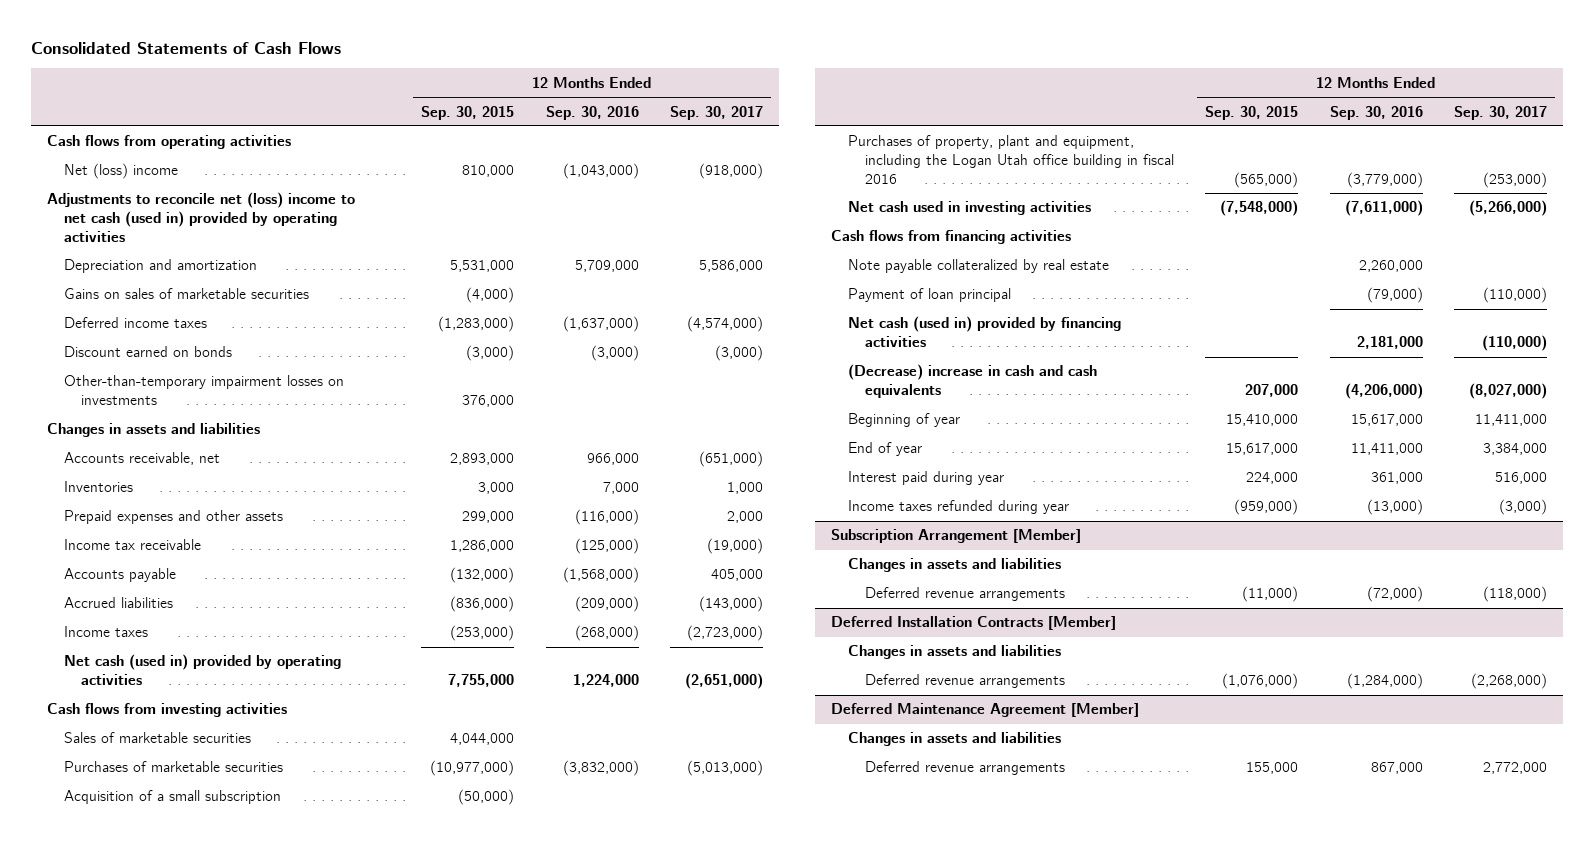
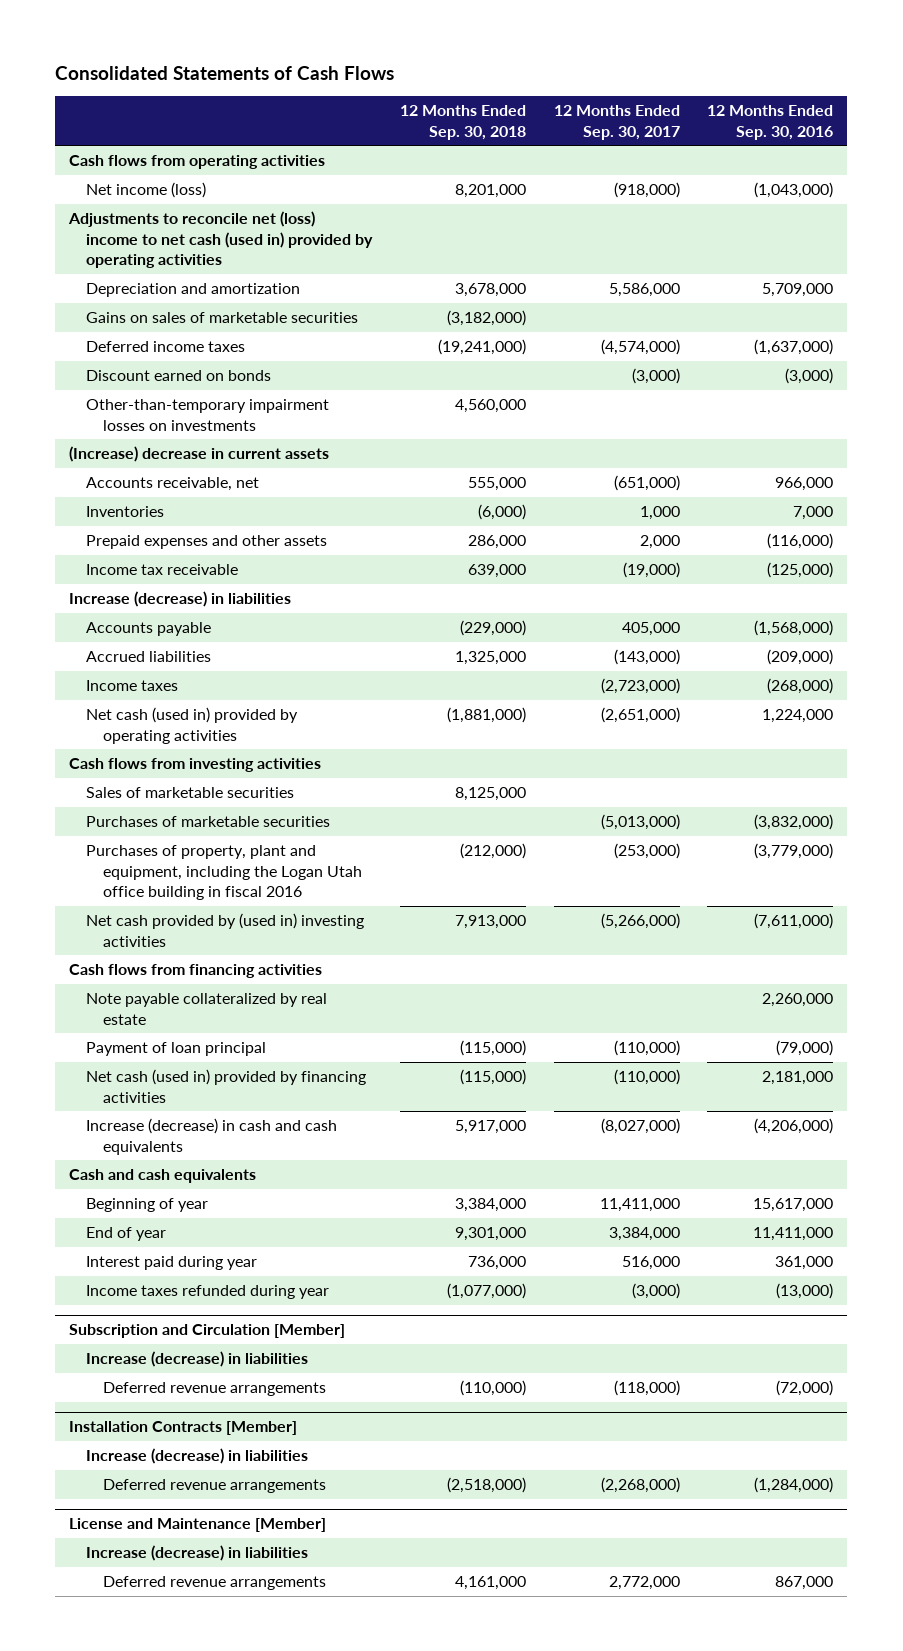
[421,105,515,120] Sep. 30, 2015 -> none
none -> [399,105,526,140] 12 Months Ended Sep. 30, 2018
[63,163,178,180] Net (loss) income -> [85,182,206,199] Net income (loss)
[47,423,261,438] Changes in assets and liabilities -> none
none -> [69,446,330,463] (Increase) decrease in current assets
none -> [69,591,292,608] Increase (decrease) in liabilities
[63,790,281,805] Acquisition of a small subscription -> none
[847,201,1091,216] Net cash used in investing activities -> [85,913,364,947] Net cash provided by (used in) investing activities
[847,364,1097,399] (Decrease) increase in cash and cash equivalents -> [85,1118,337,1155] Increase (decrease) in cash and cash equivalents
none -> [69,1169,257,1184] Cash and cash equivalents
[830,529,1081,544] Subscription Arrangement [Member] -> none
[847,558,1061,573] Changes in assets and liabilities -> none
none -> [69,1324,346,1339] Subscription and Circulation [Member]
none -> [85,1351,308,1368] Increase (decrease) in liabilities
[847,645,1061,660] Changes in assets and liabilities -> none
[830,616,1116,631] Deferred Installation Contracts [Member] -> [69,1421,298,1436] Installation Contracts [Member]
none -> [85,1448,308,1465] Increase (decrease) in liabilities
[830,703,1139,718] Deferred Maintenance Agreement [Member] -> none
[847,732,1061,747] Changes in assets and liabilities -> none
none -> [69,1518,327,1533] License and Maintenance [Member]
none -> [85,1545,308,1562] Increase (decrease) in liabilities

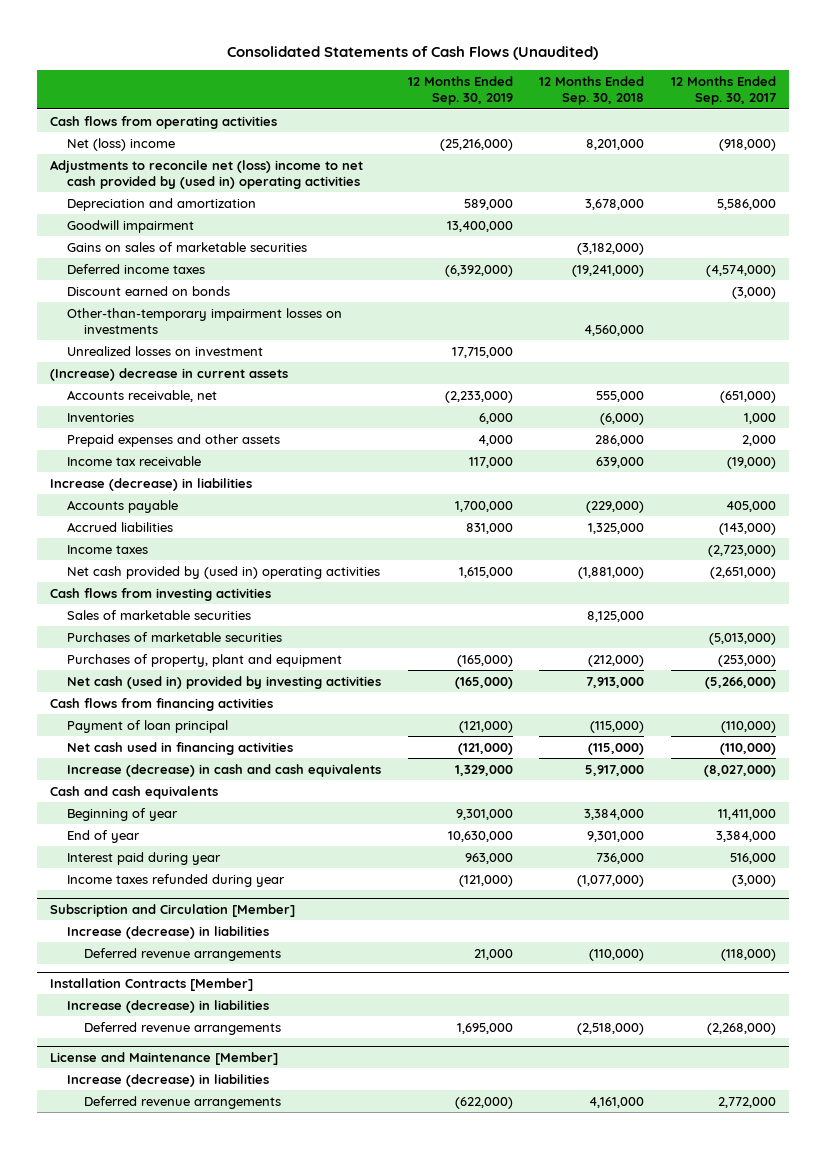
[55,66,395,81] Consolidated Statements of Cash Flows -> [226,46,598,61] Consolidated Statements of Cash Flows (Unaudited)
[707,105,834,140] 12 Months Ended Sep. 30, 2016 -> none
none -> [407,75,513,106] 12 Months Ended Sep. 30, 2019
[85,182,206,199] Net income (loss) -> [66,137,175,151] Net (loss) income
[68,211,373,269] Adjustments to reconcile net (loss) income to net cash (used in) provided by operating activities -> [49,159,363,190] Adjustments to reconcile net (loss) income to net cash provided by (used in) operating activities
none -> [66,219,194,233] Goodwill impairment
none -> [66,345,263,356] Unrealized losses on investment
[85,707,298,744] Net cash (used in) provided by operating activities -> [66,565,380,579] Net cash provided by (used in) operating activities
[85,845,362,901] Purchases of property, plant and equipment, including the Logan Utah office building in fiscal 2016 -> [66,653,342,667] Purchases of property, plant and equipment
[85,913,364,947] Net cash provided by (used in) investing activities -> [66,675,381,689] Net cash (used in) provided by investing activities
[85,993,327,1025] Note payable collateralized by real estate -> none
[85,1069,366,1103] Net cash (used in) provided by financing activities -> [66,741,293,755] Net cash used in financing activities

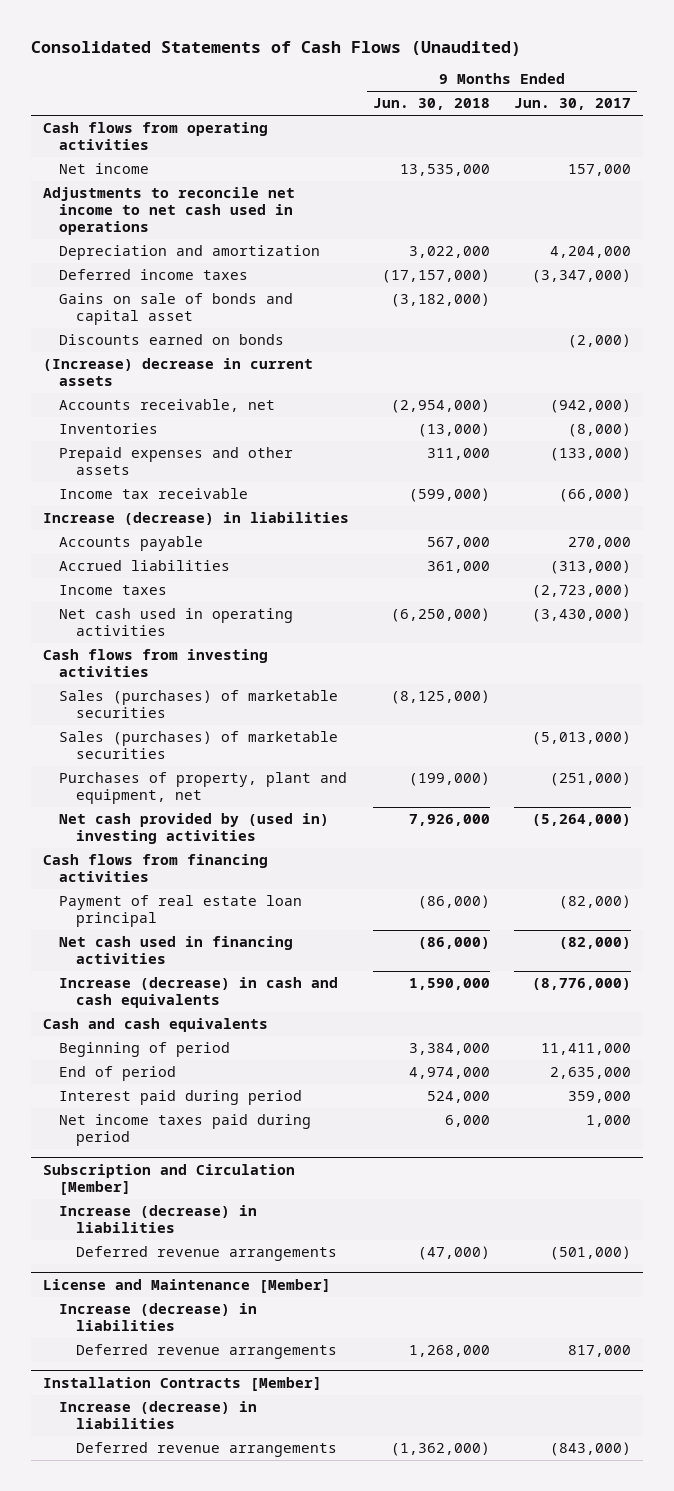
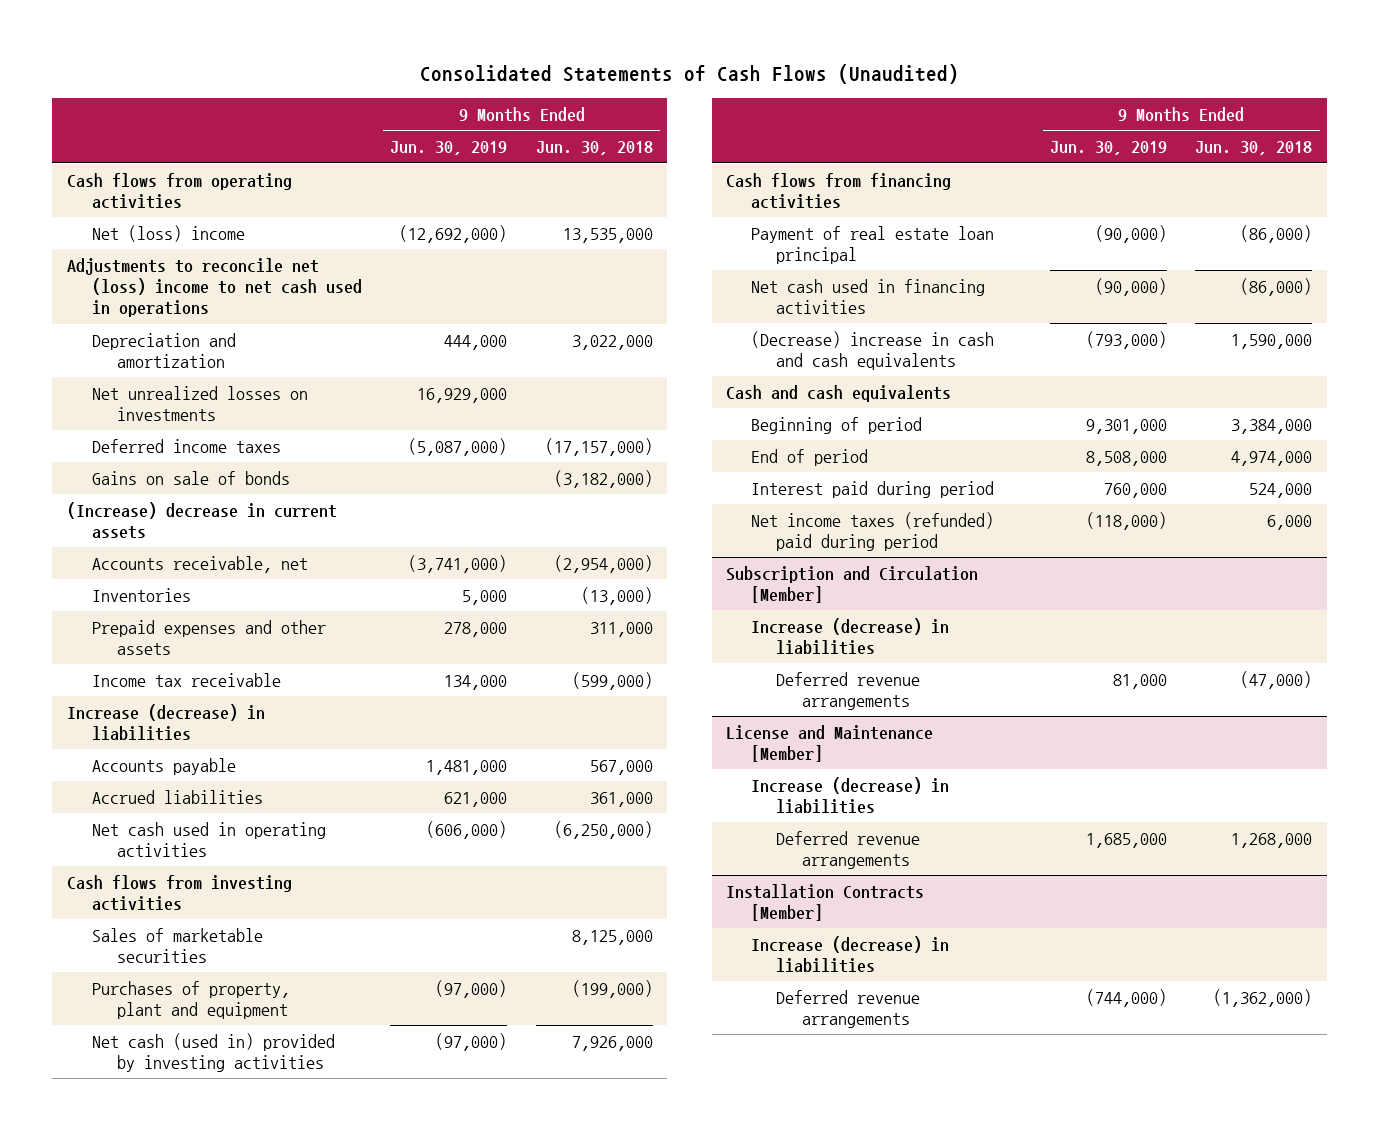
[514,98,632,111] Jun. 30, 2017 -> none
none -> [390,141,508,156] Jun. 30, 2019
[59,163,150,175] Net income -> [91,224,245,242] Net (loss) income
[42,187,295,236] Adjustments to reconcile net income to net cash used in operations -> [66,257,362,318] Adjustments to reconcile net (loss) income to net cash used in operations
none -> [91,385,308,422] Net unrealized losses on investments
[59,334,285,346] Discounts earned on bonds -> none
[59,293,294,326] Gains on sale of bonds and capital asset -> [91,470,290,485] Gains on sale of bonds
[59,585,168,596] Income taxes -> none
[59,731,339,760] Sales (purchases) of marketable securities -> none
[59,690,339,719] Sales (purchases) of marketable securities -> [91,927,263,964] Sales of marketable securities
[391,690,491,705] (8,125,000) -> [571,929,653,945] 8,125,000
[59,772,348,805] Purchases of property, plant and equipment, net -> [91,980,290,1020] Purchases of property, plant and equipment
[59,813,330,845] Net cash provided by (used in) investing activities -> [91,1032,335,1073] Net cash (used in) provided by investing activities
[59,977,339,1009] Increase (decrease) in cash and cash equivalents -> [751,330,995,371] (Decrease) increase in cash and cash equivalents
[59,1114,312,1147] Net income taxes paid during period -> [751,511,995,552] Net income taxes (refunded) paid during period

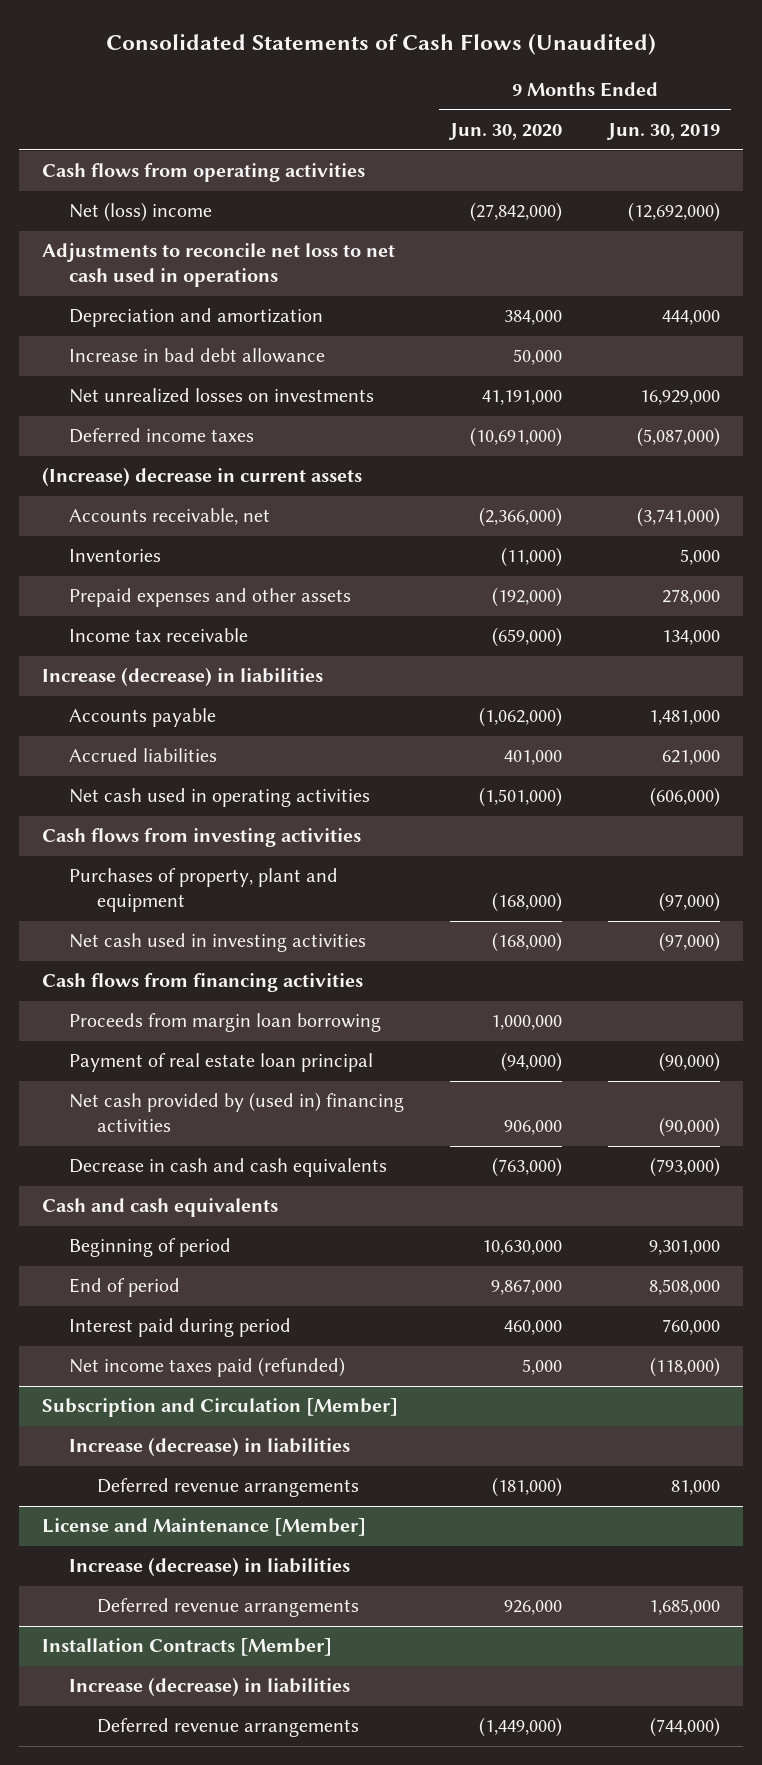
[535,141,653,156] Jun. 30, 2018 -> none
none -> [448,123,563,141] Jun. 30, 2020
[66,257,362,318] Adjustments to reconcile net (loss) income to net cash used in operations -> [42,243,396,288] Adjustments to reconcile net loss to net cash used in operations
none -> [69,348,326,364] Increase in bad debt allowance
[91,470,290,485] Gains on sale of bonds -> none
[91,927,263,964] Sales of marketable securities -> none
[91,1032,335,1073] Net cash (used in) provided by investing activities -> [69,933,367,953] Net cash used in investing activities
none -> [69,1013,382,1033] Proceeds from margin loan borrowing
[751,278,986,315] Net cash used in financing activities -> [69,1092,405,1133] Net cash provided by (used in) financing activities
[751,330,995,371] (Decrease) increase in cash and cash equivalents -> [69,1158,388,1178] Decrease in cash and cash equivalents
[751,511,995,552] Net income taxes (refunded) paid during period -> [69,1357,346,1378] Net income taxes paid (refunded)

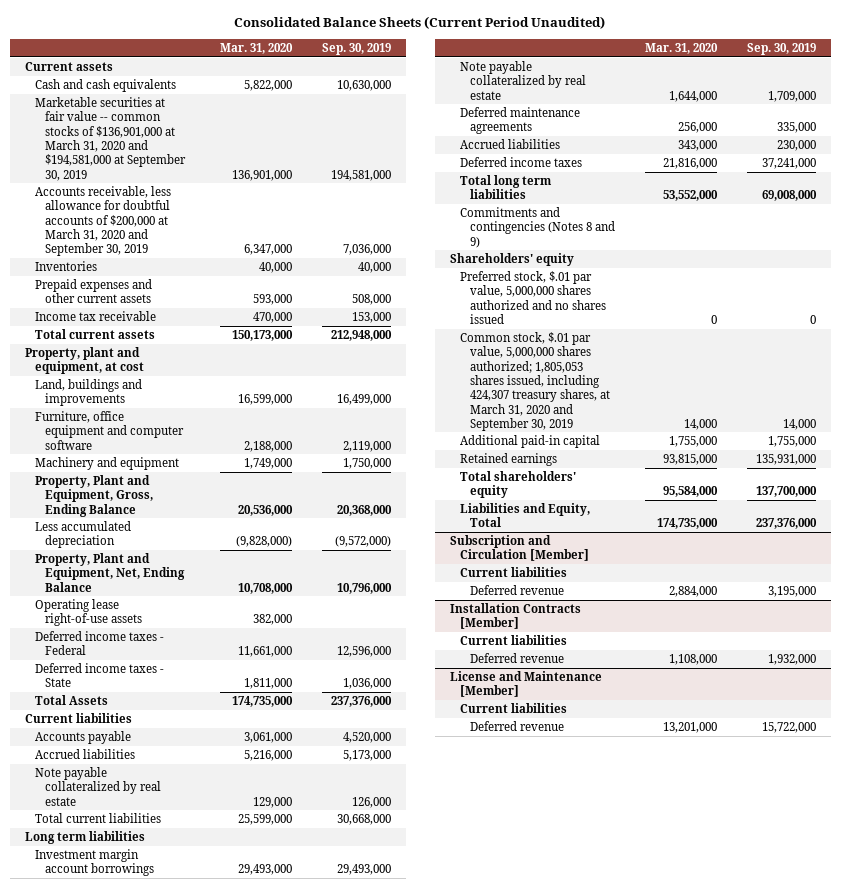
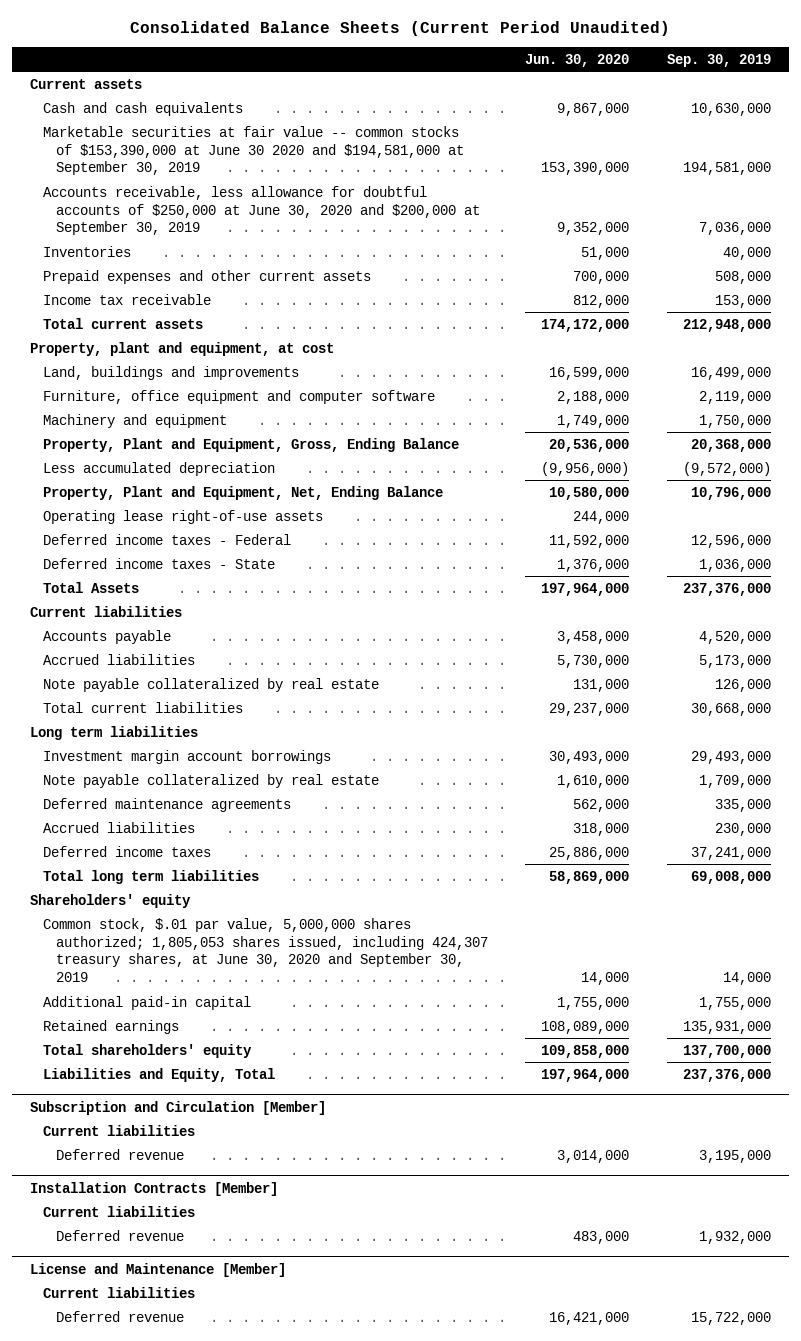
[219,42,293,54] Mar. 31, 2020 -> none
none -> [525,53,630,67] Jun. 30, 2020
[34,96,186,181] Marketable securities at fair value -- common stocks of $136,901,000 at March 31, 2020 and $194,581,000 at September 30, 2019 -> [43,125,464,176] Marketable securities at fair value -- common stocks of $153,390,000 at June 30 2020 and $194,581,000 at September 30, 2019
[34,185,171,257] Accounts receivable, less allowance for doubtful accounts of $200,000 at March 31, 2020 and September 30, 2019 -> [43,185,480,236] Accounts receivable, less allowance for doubtful accounts of $250,000 at June 30, 2020 and $200,000 at September 30, 2019
[459,206,615,248] Commitments and contingencies (Notes 8 and 9) -> none
[459,270,606,324] Preferred stock, $.01 par value, 5,000,000 shares authorized and no shares issued -> none
[459,331,610,431] Common stock, $.01 par value, 5,000,000 shares authorized; 1,805,053 shares issued, including 424,307 treasury shares, at March 31, 2020 and September 30, 2019 -> [43,917,488,982] Common stock, $.01 par value, 5,000,000 shares authorized; 1,805,053 shares issued, including 424,307 treasury shares, at June 30, 2020 and September 30, 2019

